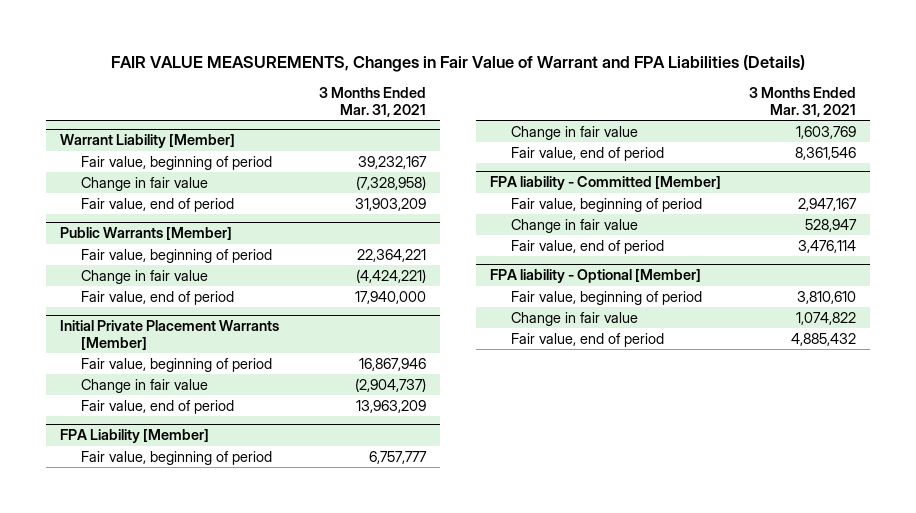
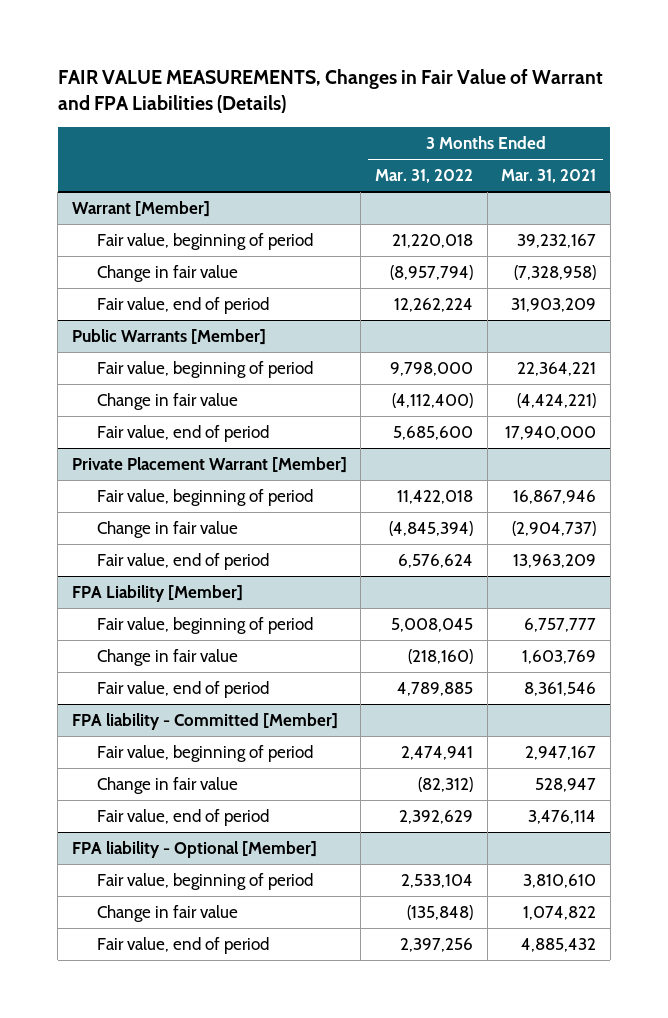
none -> [374,169,473,184] Mar. 31, 2022
[59,134,235,149] Warrant Liability [Member] -> [71,200,210,217] Warrant [Member]
[59,320,279,350] Initial Private Placement Warrants [Member] -> [71,456,347,473] Private Placement Warrant [Member]

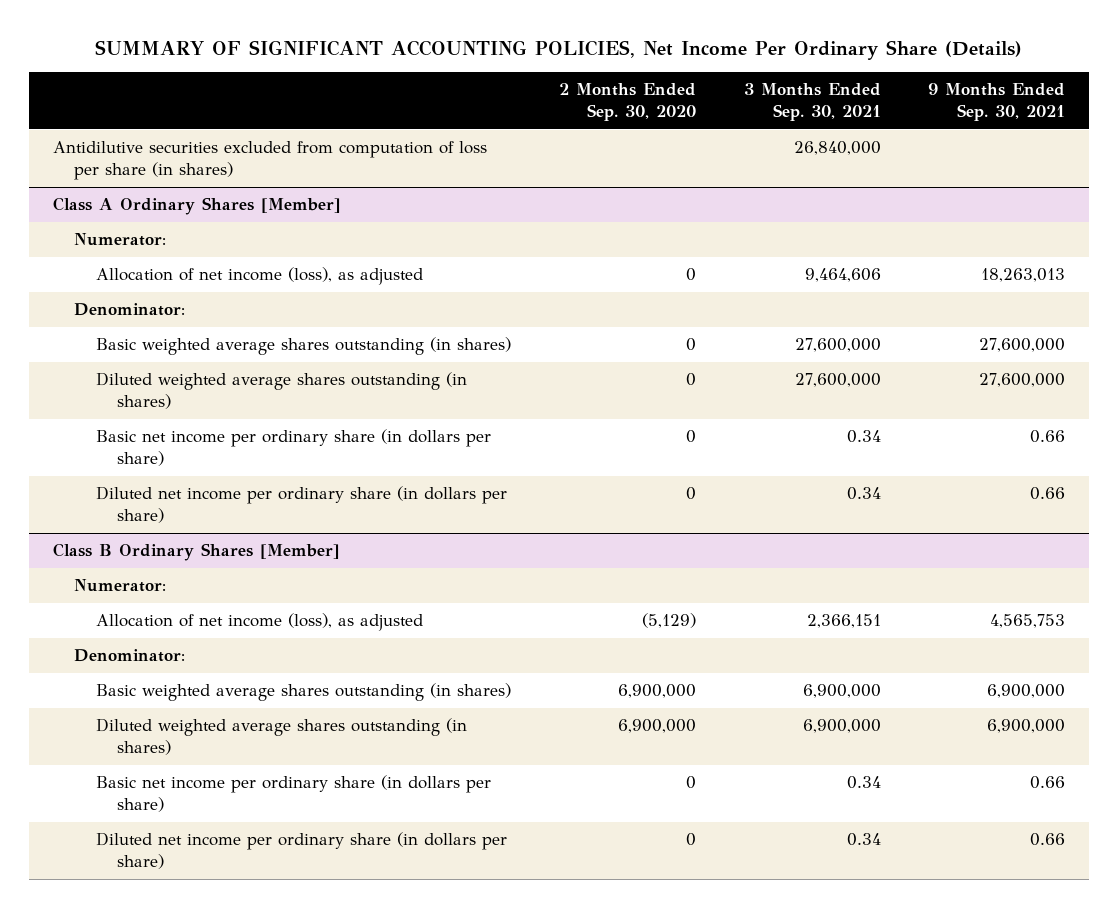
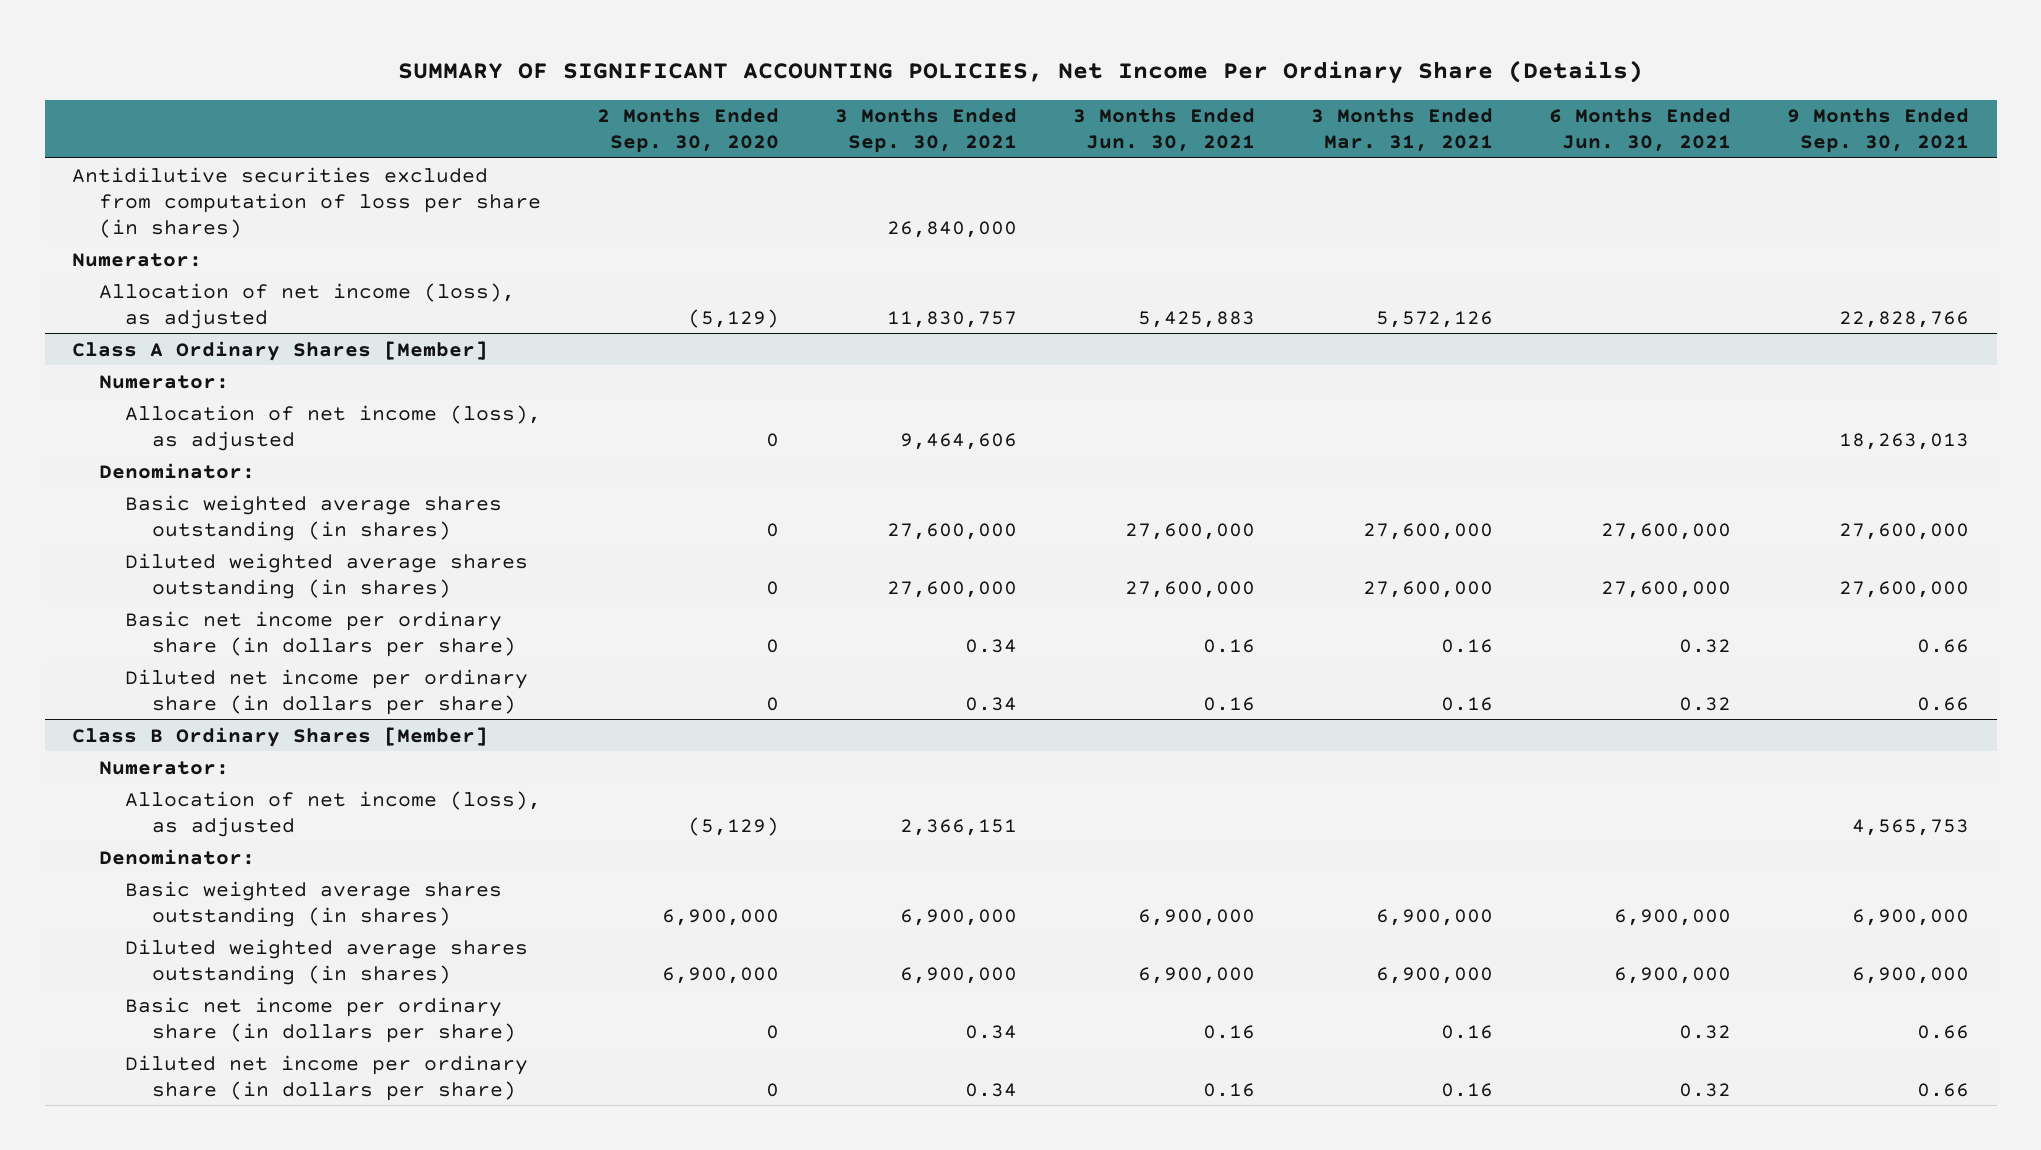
none -> [1073,108,1256,153] 3 Months Ended Jun. 30, 2021
none -> [1310,108,1493,153] 3 Months Ended Mar. 31, 2021
none -> [1548,108,1731,153] 6 Months Ended Jun. 30, 2021
none -> [72,252,203,267] Numerator:
none -> [98,282,515,329] Allocation of net income (loss), as adjusted

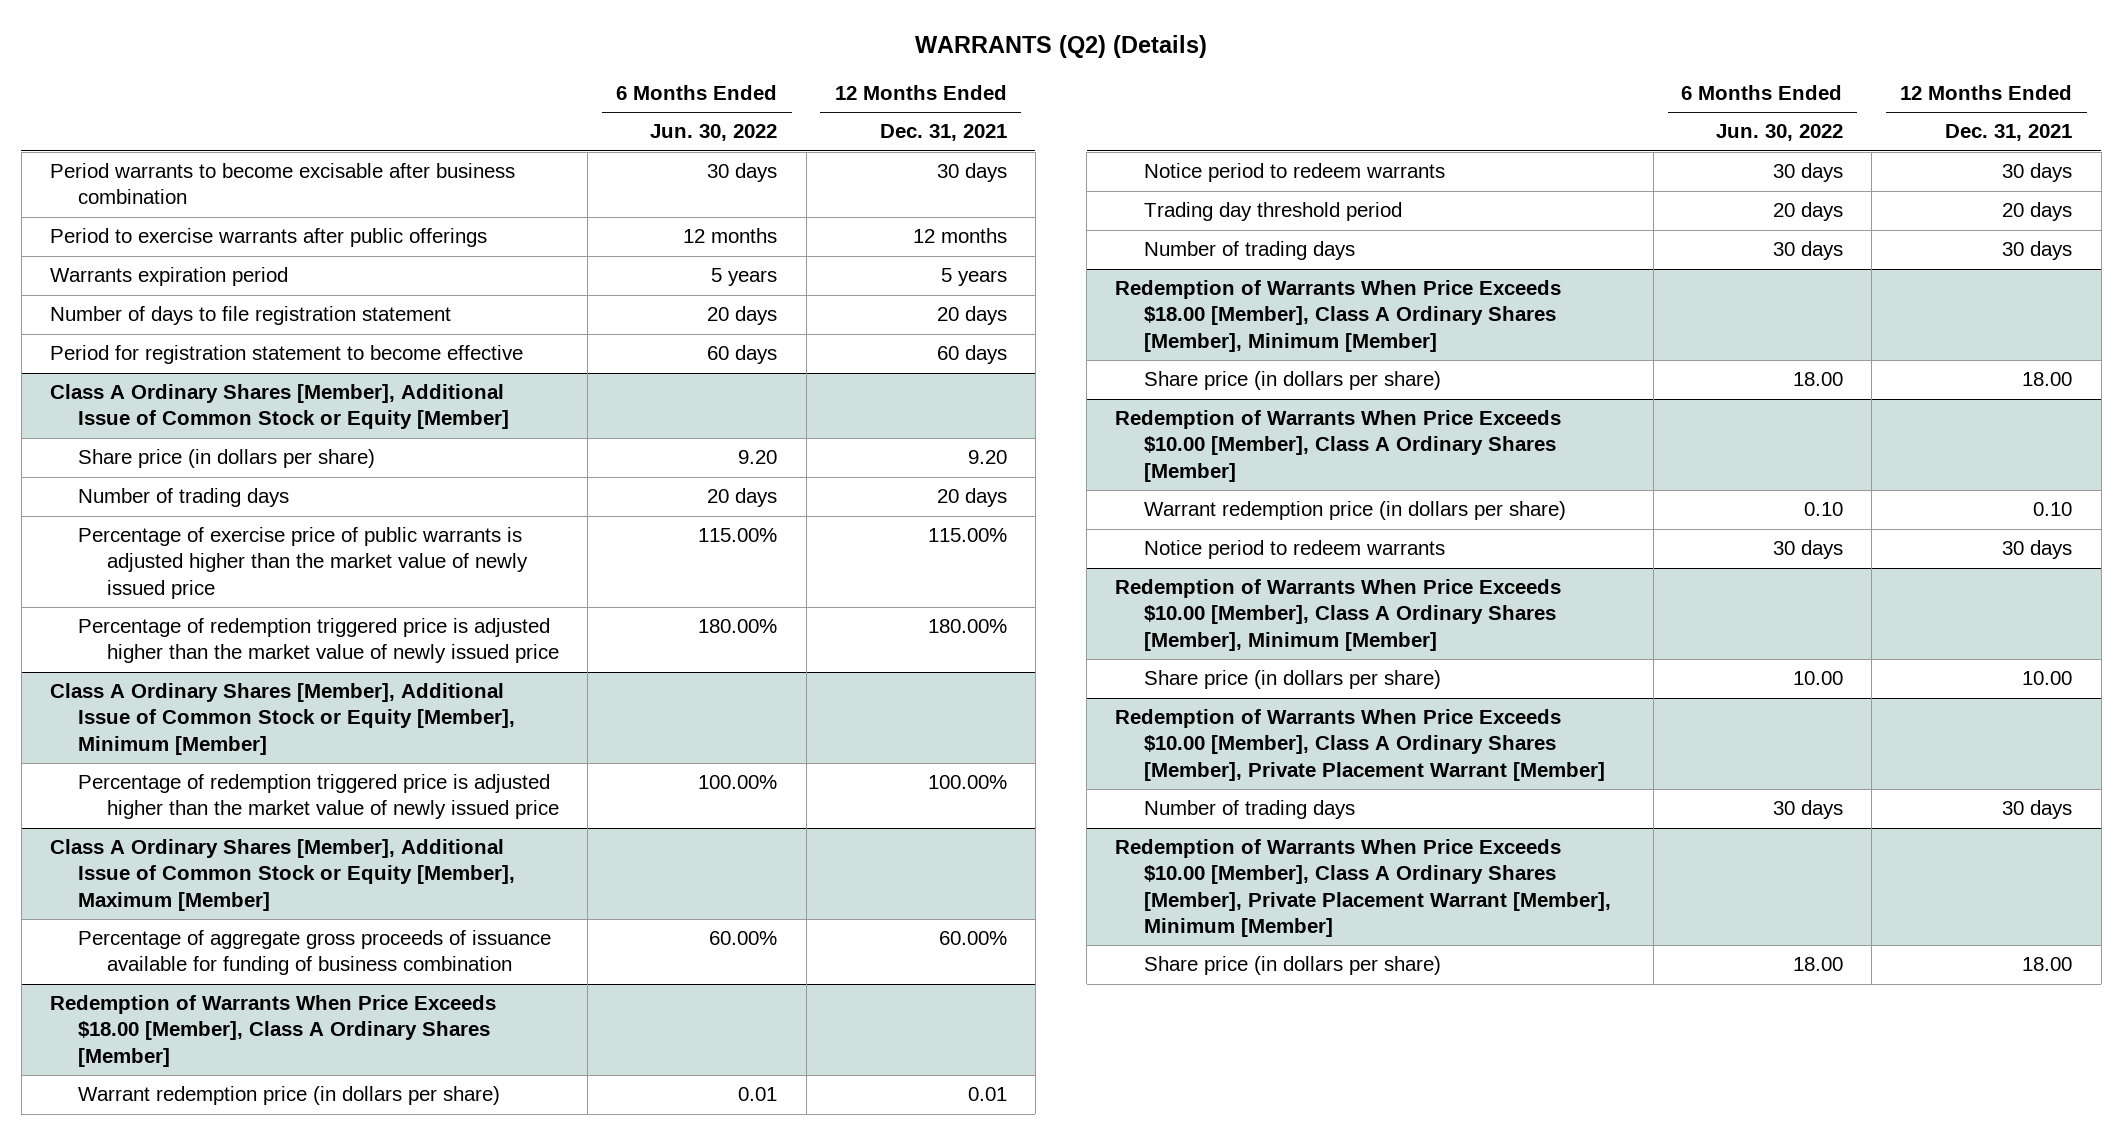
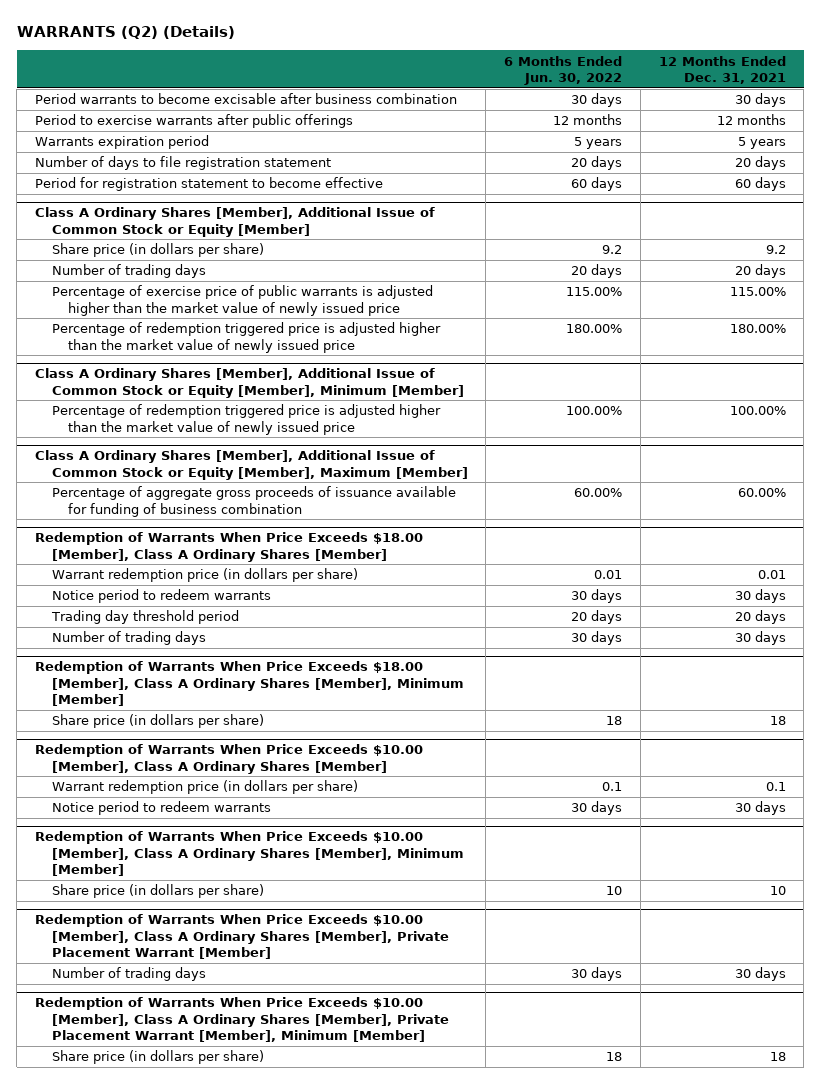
[738,450,778,465] 9.20 -> [602,245,623,255] 9.2
[967,450,1007,465] 9.20 -> [765,245,786,255] 9.2
[1792,372,1843,387] 18.00 -> [606,716,623,726] 18
[2022,372,2073,387] 18.00 -> [769,716,786,726] 18
[1803,502,1843,517] 0.10 -> [602,782,623,792] 0.1
[2033,502,2073,517] 0.10 -> [765,782,786,792] 0.1
[1792,671,1843,686] 10.00 -> [606,886,623,896] 10
[2022,671,2073,686] 10.00 -> [769,886,786,896] 10
[1792,957,1843,972] 18.00 -> [606,1052,623,1062] 18
[2022,957,2073,972] 18.00 -> [769,1052,786,1062] 18

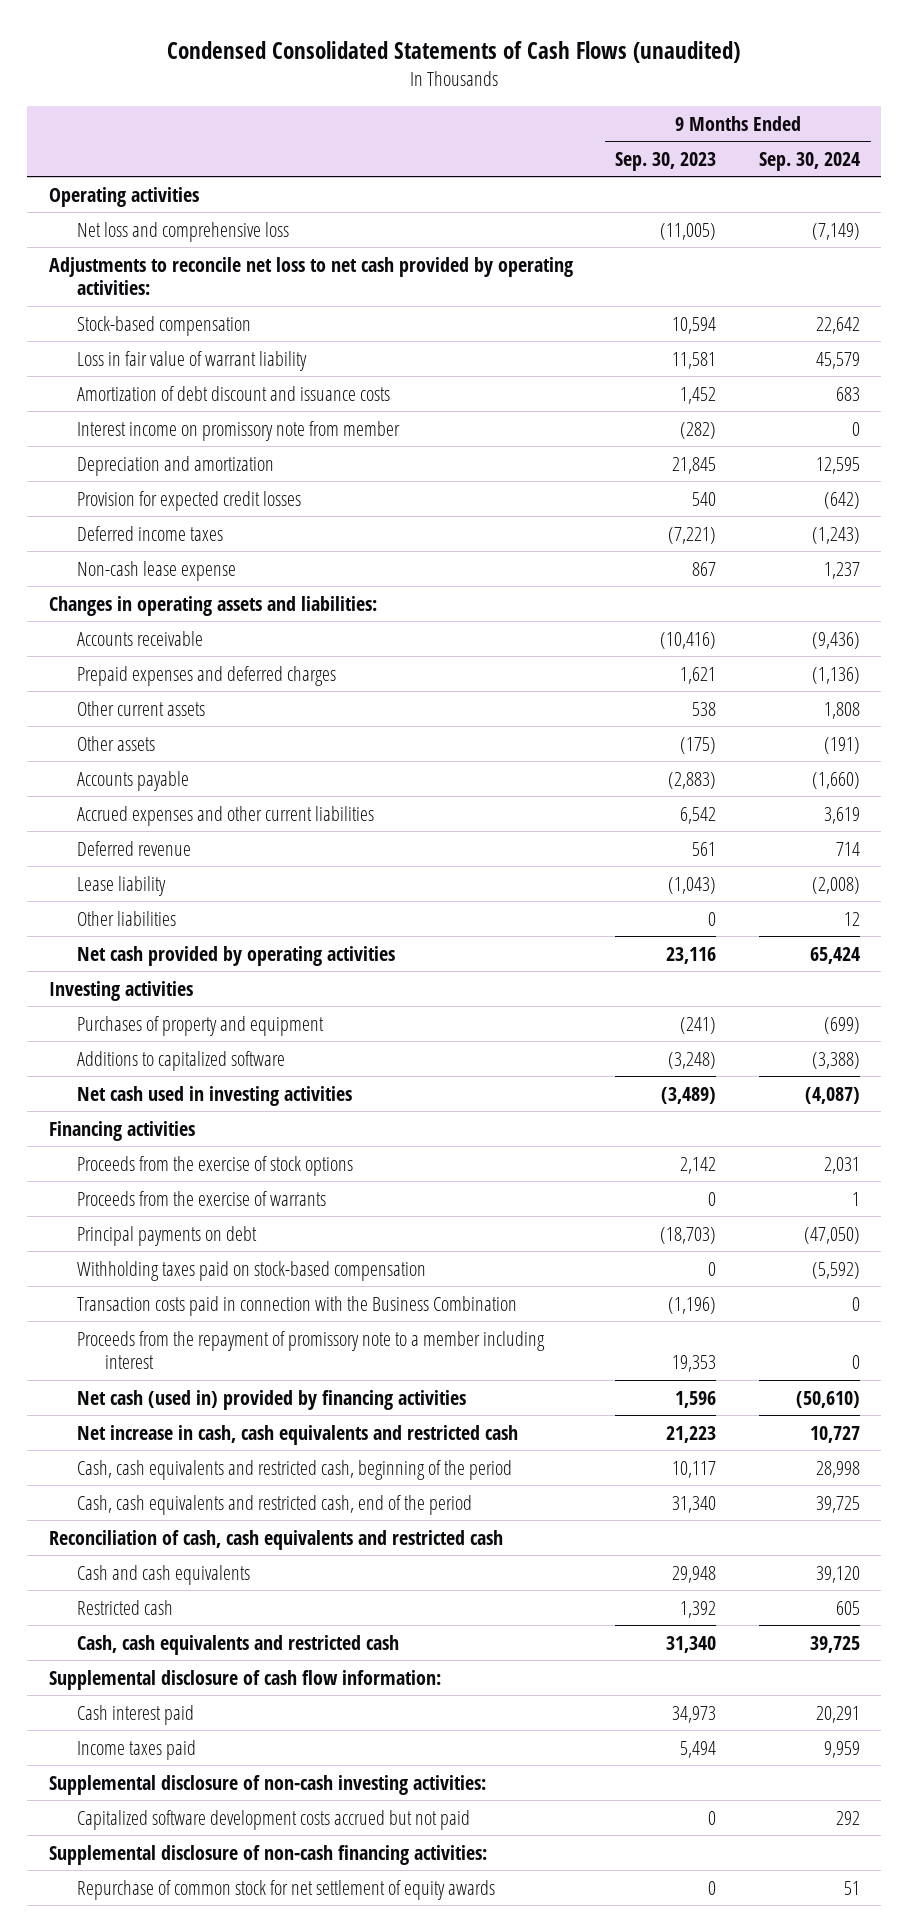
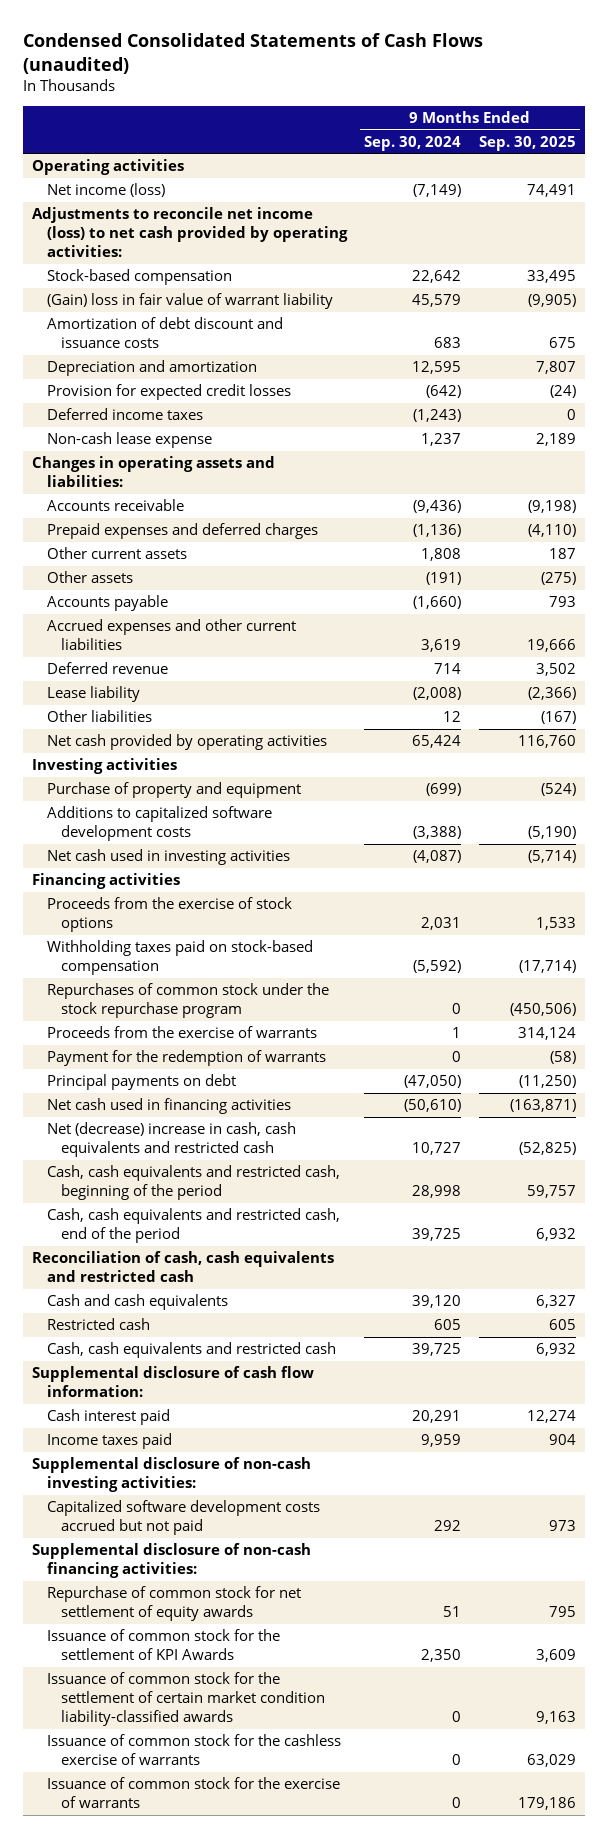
[615,152,717,172] Sep. 30, 2023 -> none
none -> [478,135,576,151] Sep. 30, 2025
[76,221,289,242] Net loss and comprehensive loss -> [46,183,165,198] Net income (loss)
[48,256,573,296] Adjustments to reconcile net loss to net cash provided by operating activities: -> [32,207,348,258] Adjustments to reconcile net income (loss) to net cash provided by operating activities:
[76,350,307,371] Loss in fair value of warrant liability -> [46,293,333,310] (Gain) loss in fair value of warrant liability
[76,420,400,441] Interest income on promissory note from member -> none
[76,1015,324,1036] Purchases of property and equipment -> [46,782,301,799] Purchase of property and equipment
[76,1050,285,1071] Additions to capitalized software -> [46,806,272,842] Additions to capitalized software development costs
[76,1260,426,1281] Withholding taxes paid on stock-based compensation -> [46,940,313,976] Withholding taxes paid on stock-based compensation
none -> [46,983,329,1019] Repurchases of common stock under the stock repurchase program
none -> [46,1050,326,1067] Payment for the redemption of warrants
[76,1295,517,1316] Transaction costs paid in connection with the Business Combination -> none
[76,1330,545,1370] Proceeds from the repayment of promissory note to a member including interest -> none
[76,1389,466,1410] Net cash (used in) provided by financing activities -> [46,1098,291,1115] Net cash used in financing activities
[76,1424,518,1445] Net increase in cash, cash equivalents and restricted cash -> [46,1122,296,1158] Net (decrease) increase in cash, cash equivalents and restricted cash
none -> [46,1629,280,1661] Issuance of common stock for the settlement of KPI Awards
none -> [46,1672,326,1727] Issuance of common stock for the settlement of certain market condition liability-classified awards
none -> [46,1734,341,1766] Issuance of common stock for the cashless exercise of warrants
none -> [46,1777,340,1809] Issuance of common stock for the exercise of warrants

